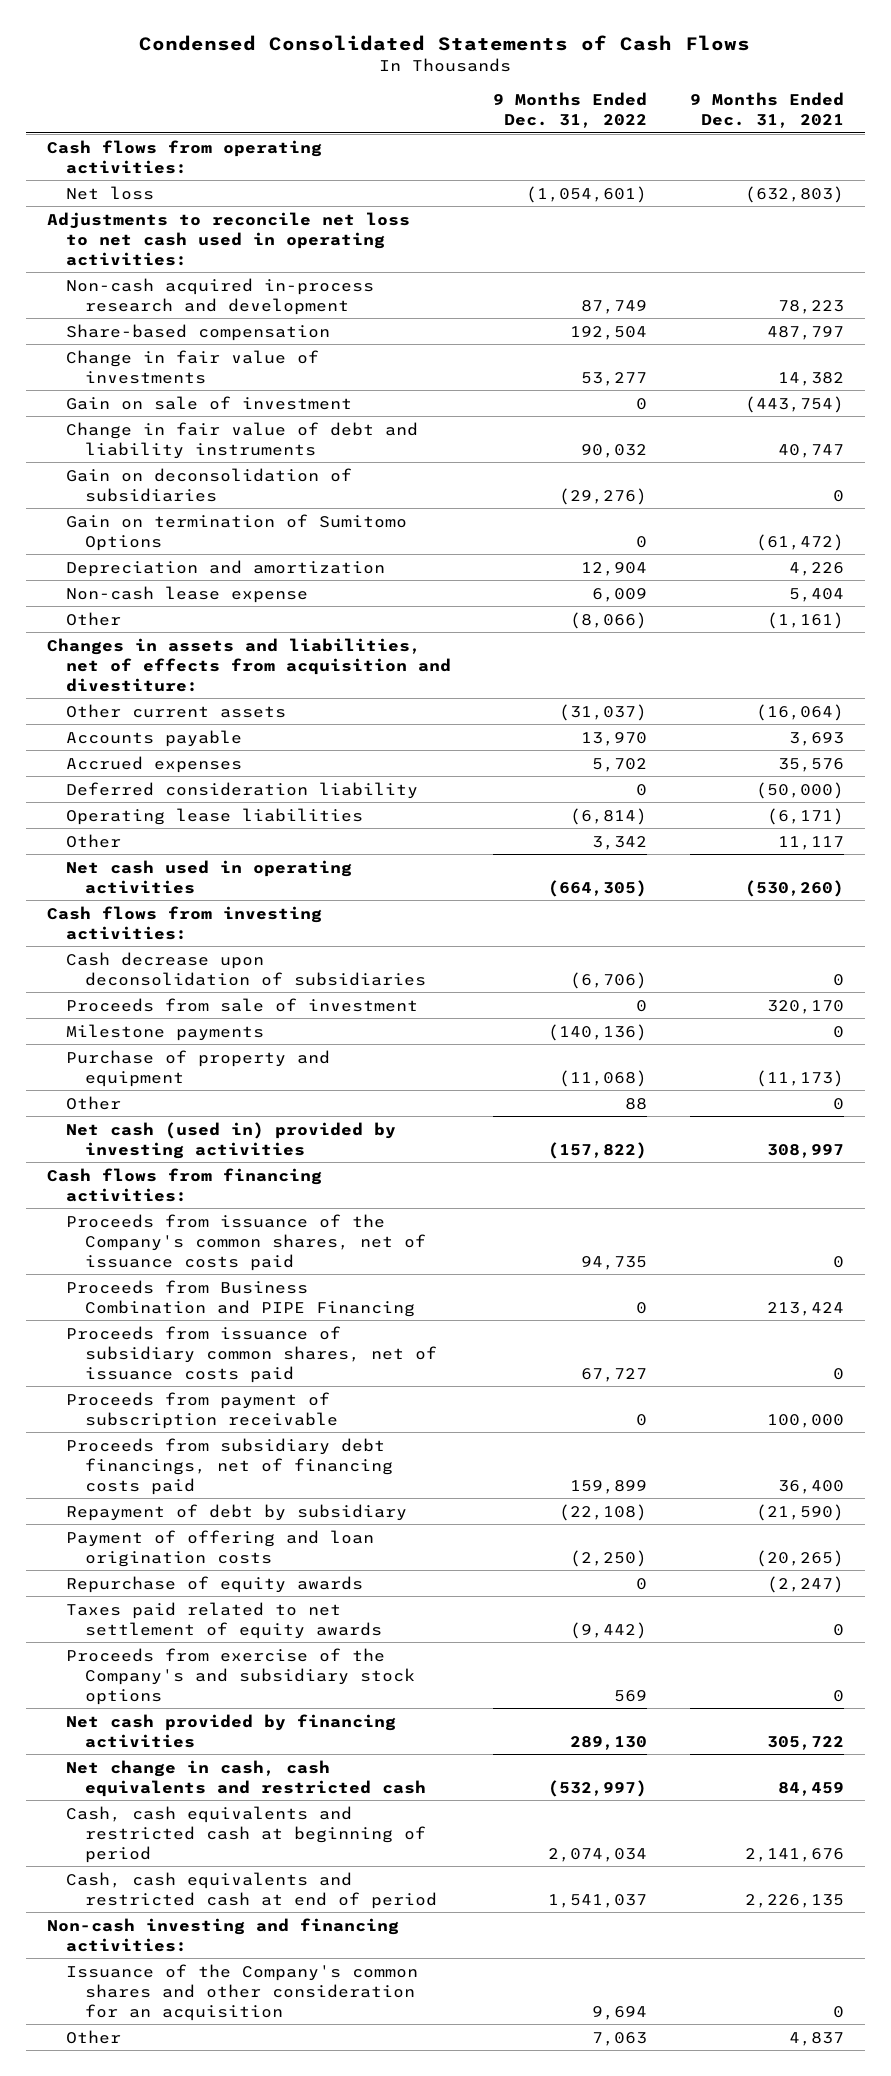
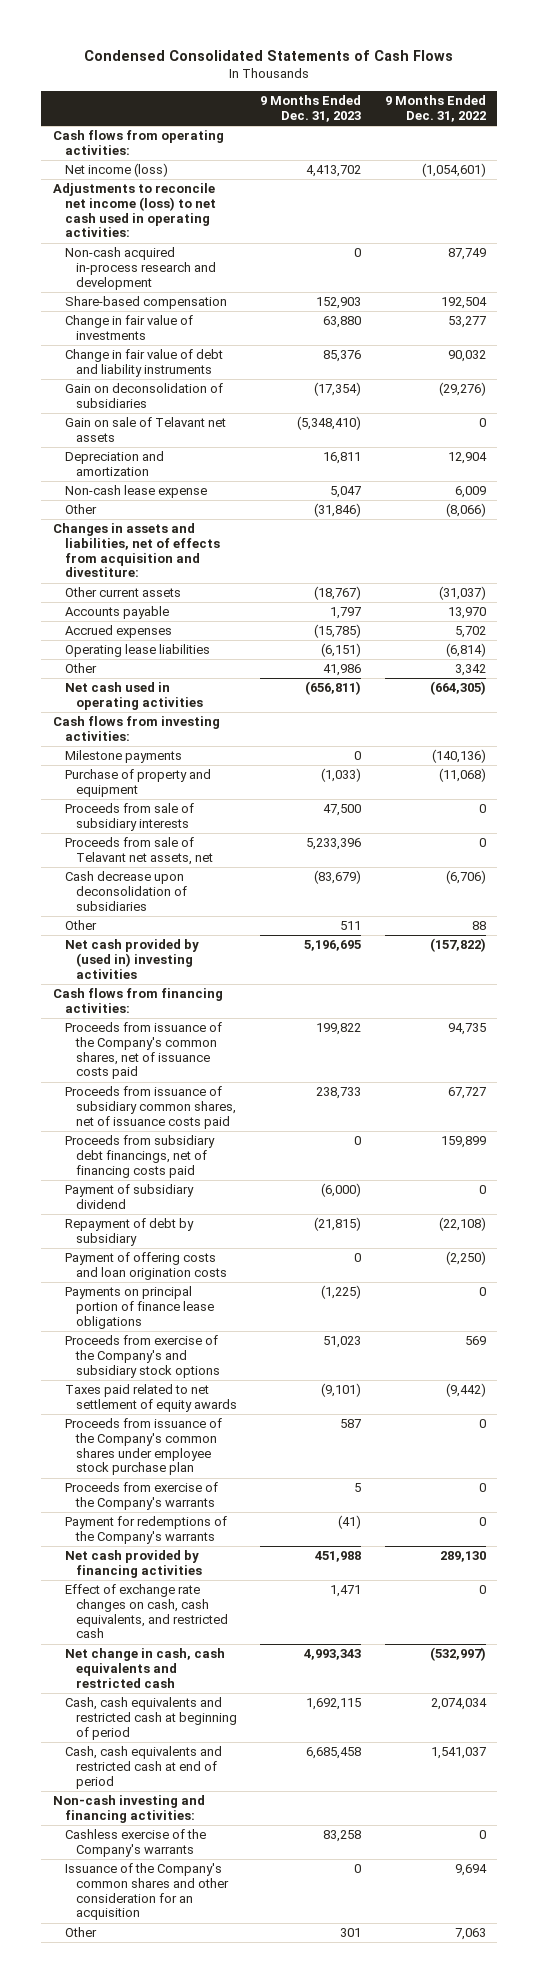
[689,92,844,129] 9 Months Ended Dec. 31, 2021 -> none
none -> [260,95,362,123] 9 Months Ended Dec. 31, 2023
[66,185,155,200] Net loss -> [64,163,168,178] Net income (loss)
[46,211,410,266] Adjustments to reconcile net loss to net cash used in operating activities: -> [52,183,216,238] Adjustments to reconcile net income (loss) to net cash used in operating activities:
[66,395,353,410] Gain on sale of investment -> none
[66,513,408,551] Gain on termination of Sumitomo Options -> none
none -> [64,417,226,442] Gain on sale of Telavant net assets
[66,781,419,799] Deferred consideration liability -> none
[66,997,419,1012] Proceeds from sale of investment -> none
none -> [64,803,194,831] Proceeds from sale of subsidiary interests
none -> [64,837,214,865] Proceeds from sale of Telavant net assets, net
[66,951,427,986] Cash decrease upon deconsolidation of subsidiaries -> [64,871,188,911] Cash decrease upon deconsolidation of subsidiaries
[66,1121,397,1159] Net cash (used in) provided by investing activities -> [64,939,199,979] Net cash provided by (used in) investing activities
[66,1279,416,1317] Proceeds from Business Combination and PIPE Financing -> none
[66,1391,339,1429] Proceeds from payment of subscription receivable -> none
none -> [64,1184,194,1209] Payment of subsidiary dividend
[66,1575,364,1593] Repurchase of equity awards -> none
[66,1529,375,1567] Payment of offering and loan origination costs -> [64,1252,228,1280] Payment of offering costs and loan origination costs
none -> [64,1286,215,1329] Payments on principal portion of finance lease obligations
[66,1601,383,1639] Taxes paid related to net settlement of equity awards -> [64,1384,238,1412] Taxes paid related to net settlement of equity awards
none -> [64,1418,222,1476] Proceeds from issuance of the Company's common shares under employee stock purchase plan
none -> [64,1482,218,1510] Proceeds from exercise of the Company's warrants
none -> [64,1516,227,1544] Payment for redemptions of the Company's warrants
none -> [64,1584,229,1639] Effect of exchange rate changes on cash, cash equivalents, and restricted cash
none -> [64,1829,206,1857] Cashless exercise of the Company's warrants

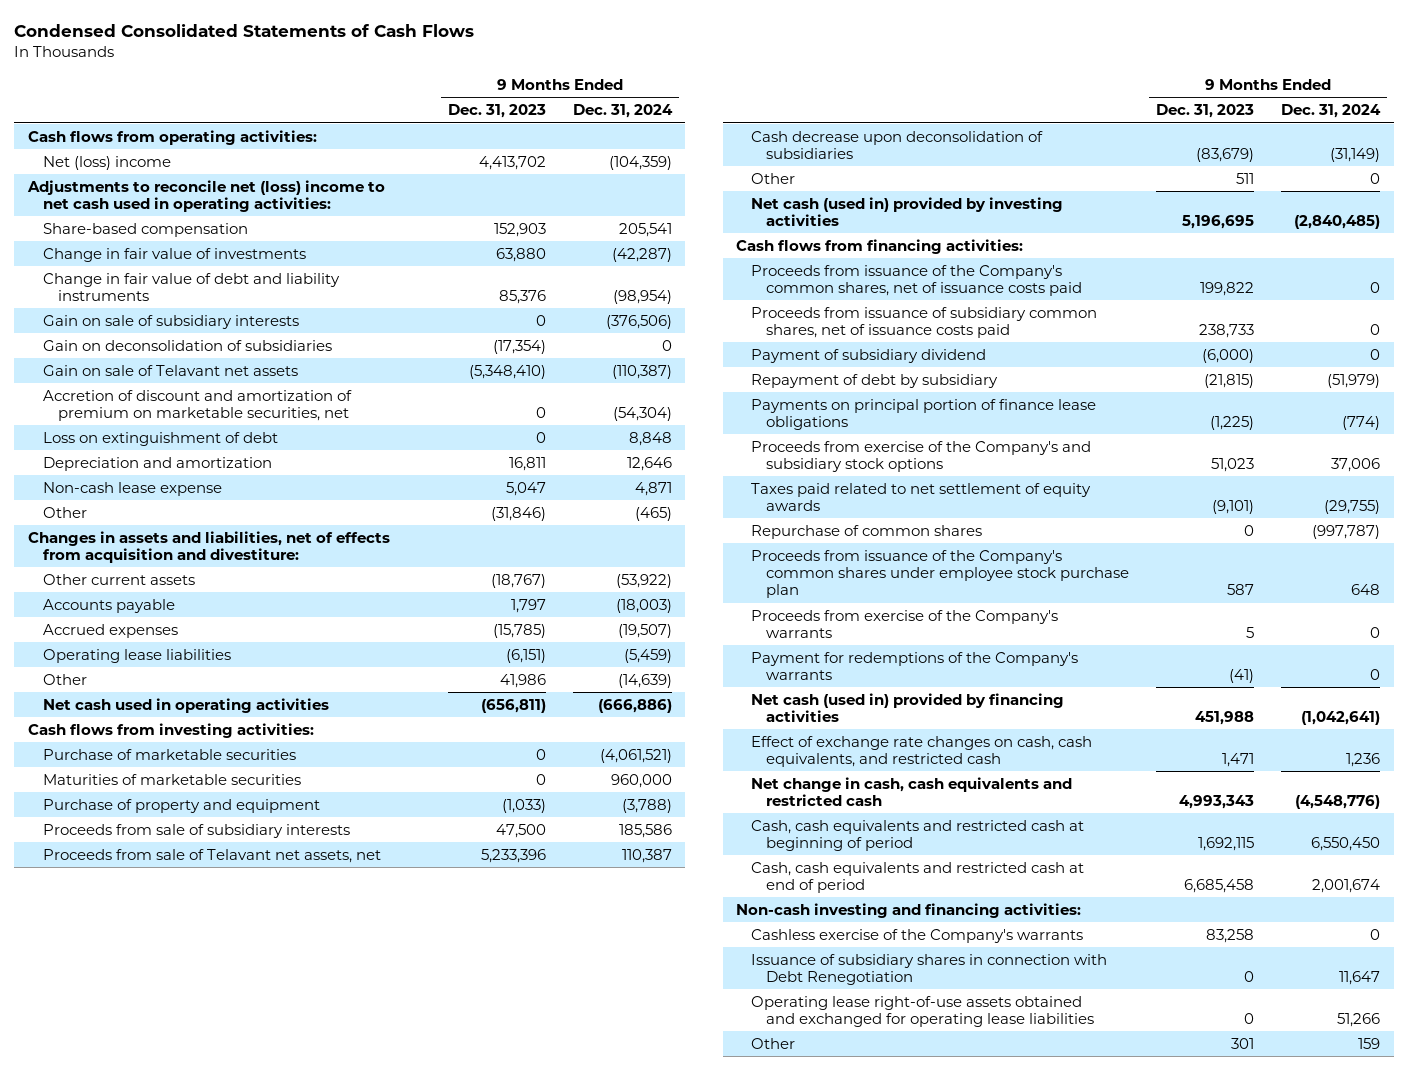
[384,95,486,123] 9 Months Ended Dec. 31, 2022 -> none
none -> [572,104,673,119] Dec. 31, 2024
[64,247,217,290] Non-cash acquired in-process research and development -> none
[64,163,168,178] Net income (loss) -> [43,155,172,170] Net (loss) income
[52,183,216,238] Adjustments to reconcile net income (loss) to net cash used in operating activities: -> [26,179,385,213] Adjustments to reconcile net (loss) income to net cash used in operating activities:
none -> [43,314,300,329] Gain on sale of subsidiary interests
none -> [43,389,353,422] Accretion of discount and amortization of premium on marketable securities, net
none -> [43,431,279,446] Loss on extinguishment of debt
[64,750,182,764] Milestone payments -> none
none -> [43,748,297,760] Purchase of marketable securities
none -> [43,773,302,785] Maturities of marketable securities
[64,939,199,979] Net cash provided by (used in) investing activities -> [751,196,1064,227] Net cash (used in) provided by investing activities
[64,1135,215,1178] Proceeds from subsidiary debt financings, net of financing costs paid -> none
[64,1252,228,1280] Payment of offering costs and loan origination costs -> none
none -> [751,524,983,539] Repurchase of common shares
[64,1550,203,1578] Net cash provided by financing activities -> [751,692,1065,723] Net cash (used in) provided by financing activities
[64,1863,230,1921] Issuance of the Company's common shares and other consideration for an acquisition -> none
none -> [751,953,1108,986] Issuance of subsidiary shares in connection with Debt Renegotiation
none -> [751,995,1095,1028] Operating lease right-of-use assets obtained and exchanged for operating lease liabilities

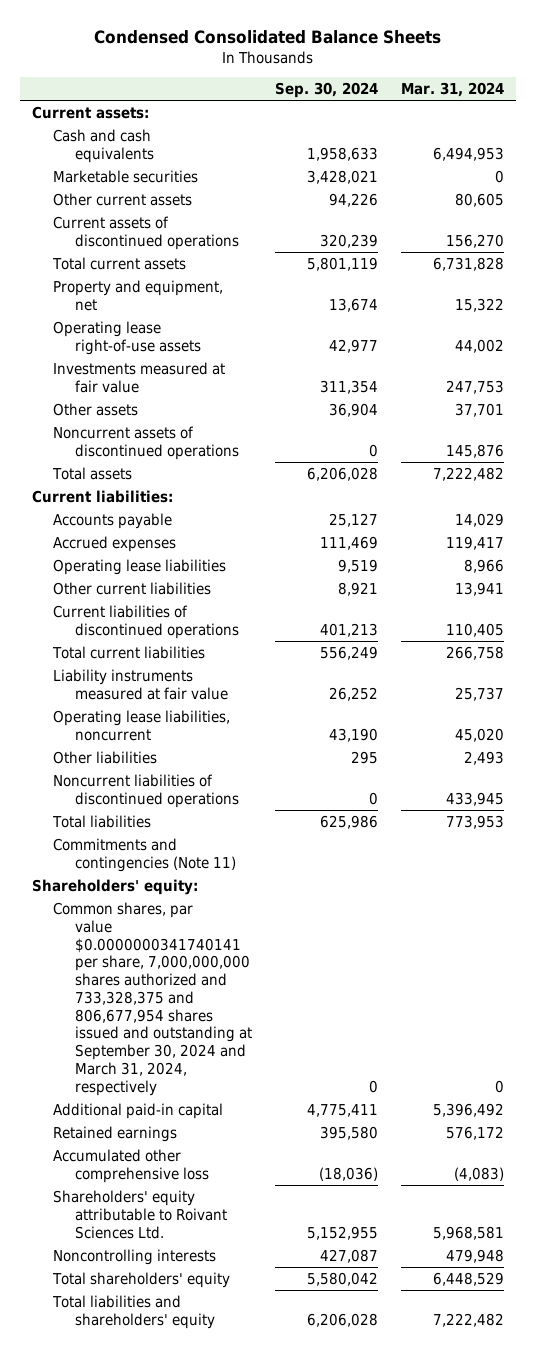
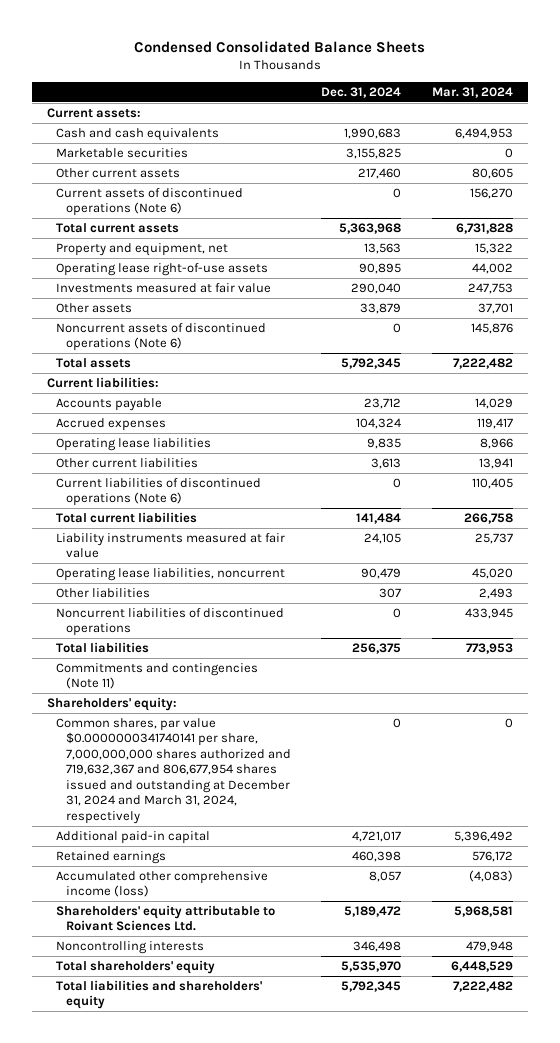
[275,82,379,99] Sep. 30, 2024 -> none
none -> [321,86,402,98] Dec. 31, 2024
[53,215,240,250] Current assets of discontinued operations -> [56,187,244,217] Current assets of discontinued operations (Note 6)
[53,425,240,460] Noncurrent assets of discontinued operations -> [56,322,267,352] Noncurrent assets of discontinued operations (Note 6)
[53,604,240,639] Current liabilities of discontinued operations -> [56,477,262,507] Current liabilities of discontinued operations (Note 6)
[53,901,253,1096] Common shares, par value $0.0000000341740141 per share, 7,000,000,000 shares authorized and 733,328,375 and 806,677,954 shares issued and outstanding at September 30, 2024 and March 31, 2024, respectively -> [56,717,291,824] Common shares, par value $0.0000000341740141 per share, 7,000,000,000 shares authorized and 719,632,367 and 806,677,954 shares issued and outstanding at December 31, 2024 and March 31, 2024, respectively
[53,1148,210,1183] Accumulated other comprehensive loss -> [56,870,269,898] Accumulated other comprehensive income (loss)

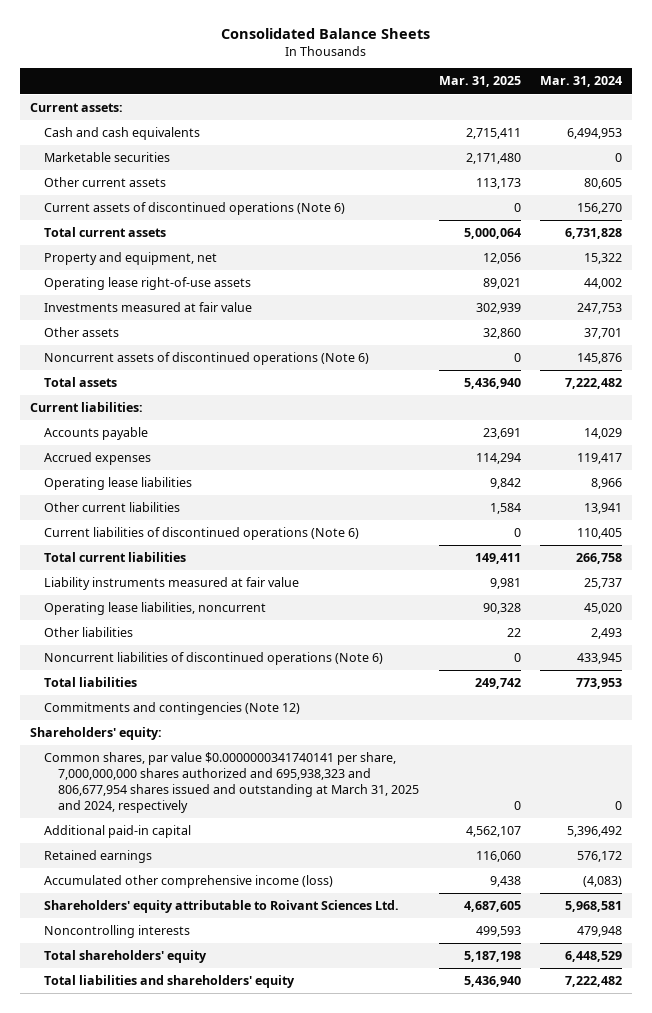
[133,40,425,53] Condensed Consolidated Balance Sheets -> [221,28,431,40] Consolidated Balance Sheets
[321,86,402,98] Dec. 31, 2024 -> none
none -> [438,76,521,88] Mar. 31, 2025
[56,607,285,637] Noncurrent liabilities of discontinued operations -> [43,652,383,666] Noncurrent liabilities of discontinued operations (Note 6)
[56,662,259,690] Commitments and contingencies (Note 11) -> [43,702,300,716] Commitments and contingencies (Note 12)
[56,717,291,824] Common shares, par value $0.0000000341740141 per share, 7,000,000,000 shares authorized and 719,632,367 and 806,677,954 shares issued and outstanding at December 31, 2024 and March 31, 2024, respectively -> [43,752,419,813] Common shares, par value $0.0000000341740141 per share, 7,000,000,000 shares authorized and 695,938,323 and 806,677,954 shares issued and outstanding at March 31, 2025 and 2024, respectively

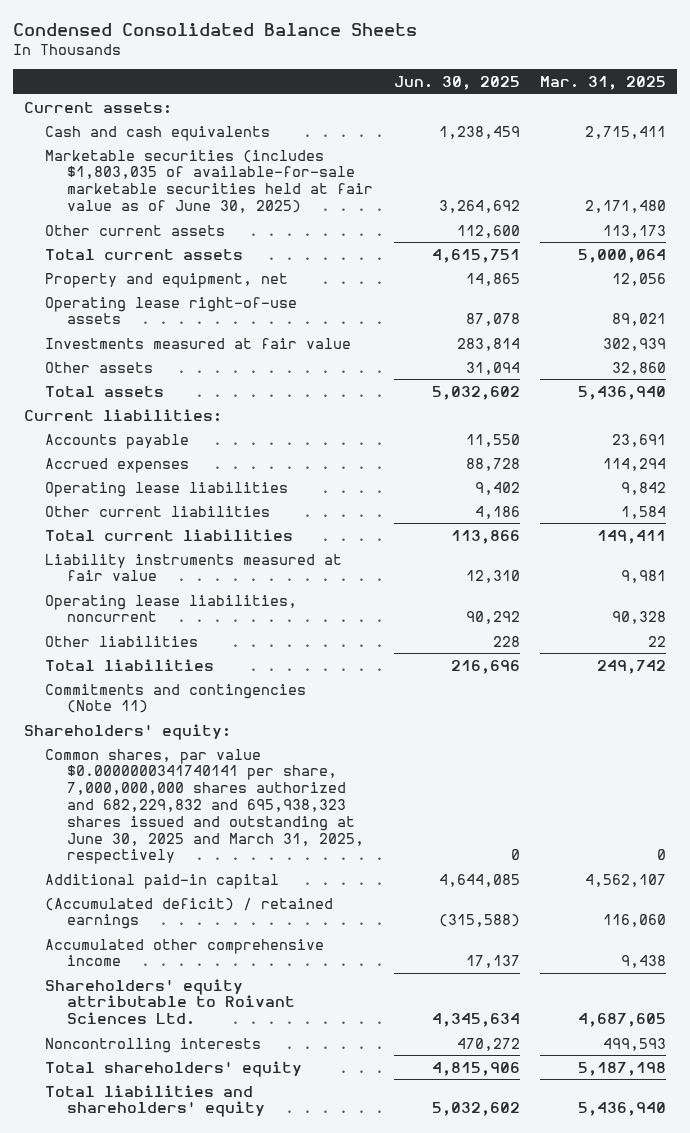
[221,28,431,40] Consolidated Balance Sheets -> [13,22,418,36] Condensed Consolidated Balance Sheets
[540,76,623,88] Mar. 31, 2024 -> none
none -> [393,75,520,90] Jun. 30, 2025
[43,152,170,163] Marketable securities -> [45,149,374,214] Marketable securities (includes $1,803,035 of available-for-sale marketable securities held at fair value as of June 30, 2025)
[43,202,345,216] Current assets of discontinued operations (Note 6) -> none
[43,352,369,366] Noncurrent assets of discontinued operations (Note 6) -> none
[43,527,359,541] Current liabilities of discontinued operations (Note 6) -> none
[43,652,383,666] Noncurrent liabilities of discontinued operations (Note 6) -> none
[43,702,300,716] Commitments and contingencies (Note 12) -> [45,683,307,714] Commitments and contingencies (Note 11)
[43,752,419,813] Common shares, par value $0.0000000341740141 per share, 7,000,000,000 shares authorized and 695,938,323 and 806,677,954 shares issued and outstanding at March 31, 2025 and 2024, respectively -> [45,748,365,865] Common shares, par value $0.0000000341740141 per share, 7,000,000,000 shares authorized and 682,229,832 and 695,938,323 shares issued and outstanding at June 30, 2025 and March 31, 2025, respectively
[43,850,152,864] Retained earnings -> [45,897,334,930] (Accumulated deficit) / retained earnings
[43,875,333,889] Accumulated other comprehensive income (loss) -> [45,938,325,967] Accumulated other comprehensive income

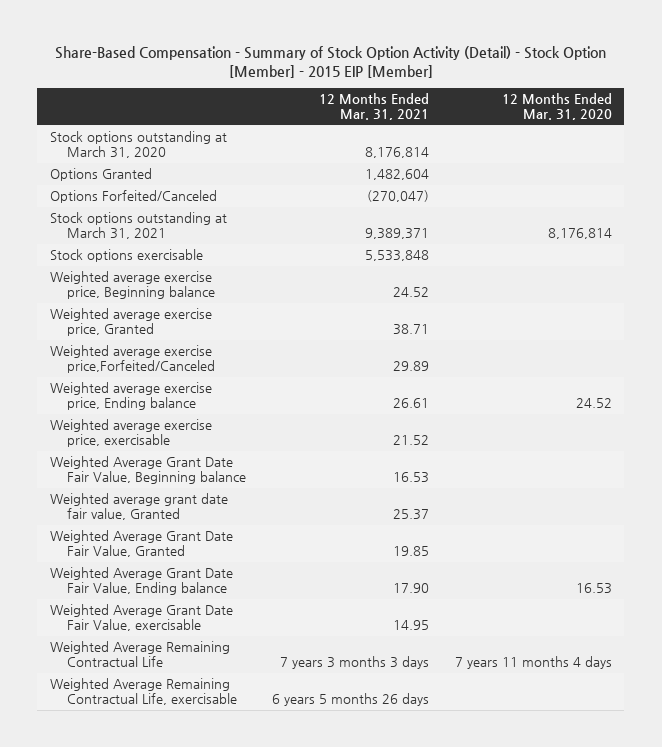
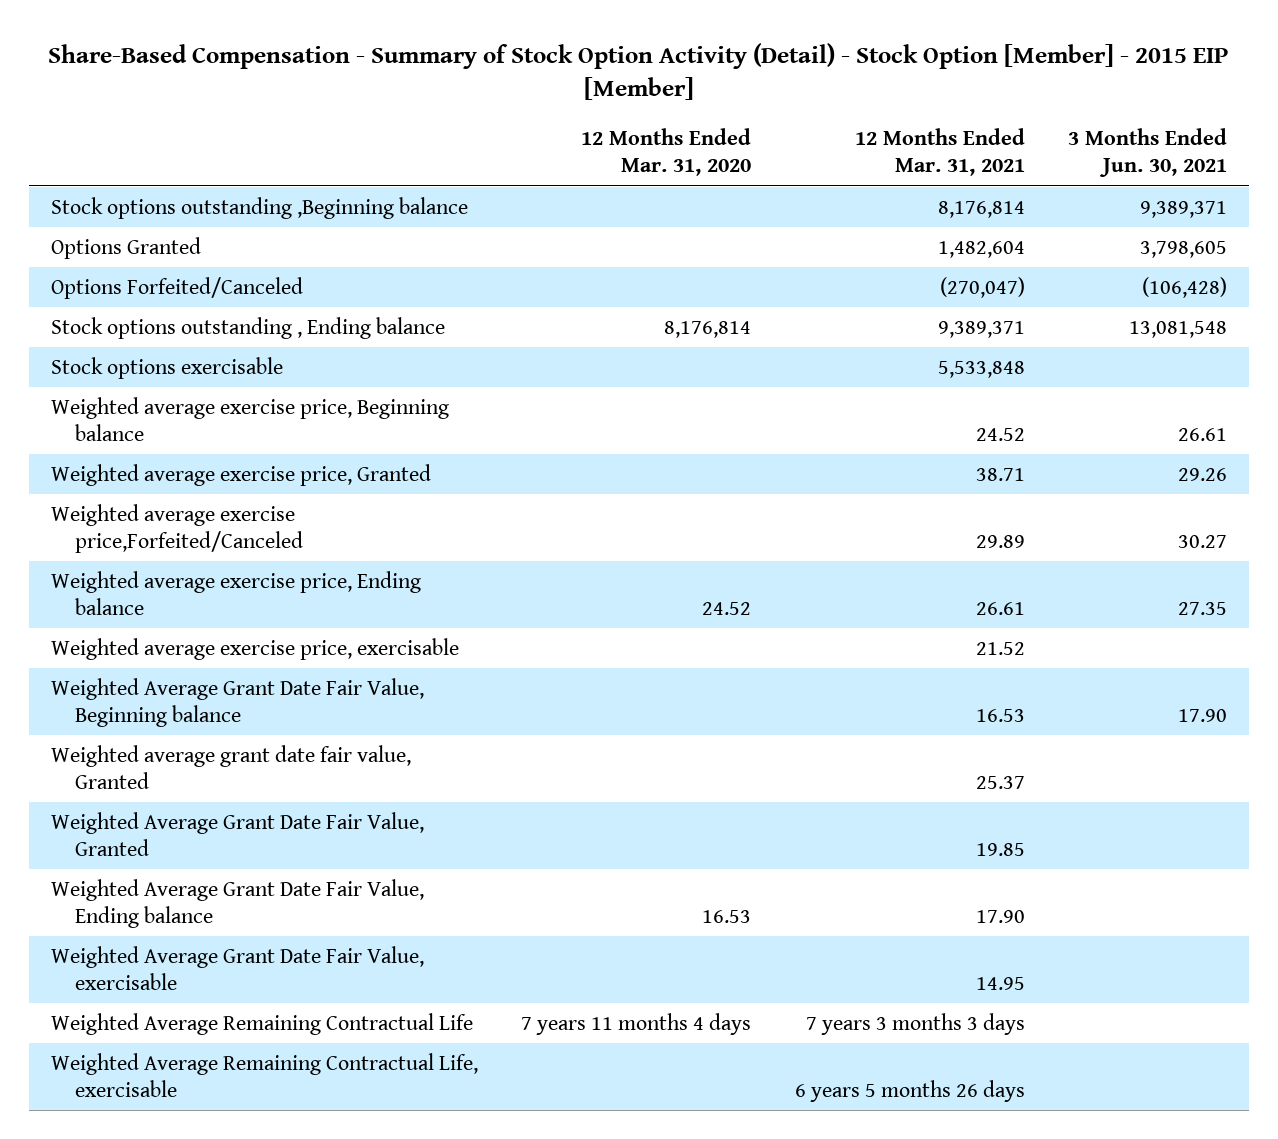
none -> [1068,127,1228,178] 3 Months Ended Jun. 30, 2021
[50,131,228,159] Stock options outstanding at March 31, 2020 -> [50,196,468,219] Stock options outstanding ,Beginning balance
[50,212,228,240] Stock options outstanding at March 31, 2021 -> [50,316,445,339] Stock options outstanding , Ending balance

